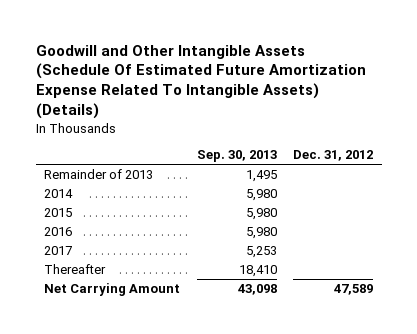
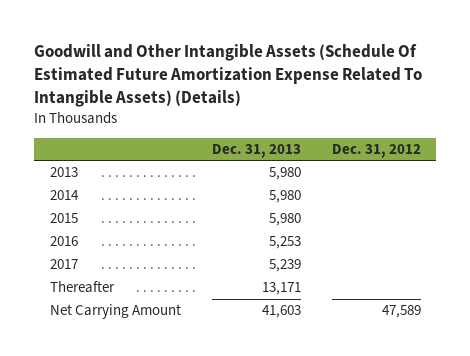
[196,150,277,163] Sep. 30, 2013 -> none
none -> [211,143,301,158] Dec. 31, 2013
[43,168,153,179] Remainder of 2013 -> [49,167,78,178] 2013

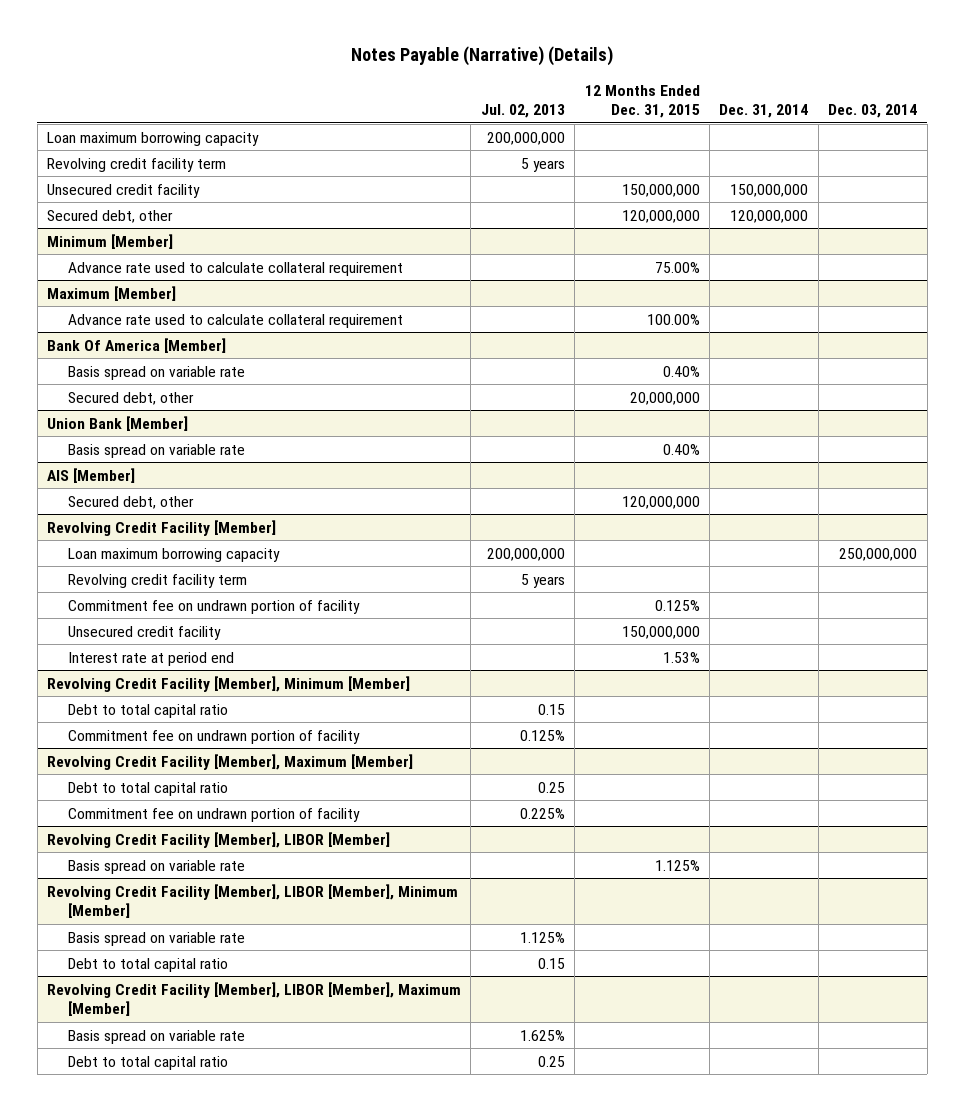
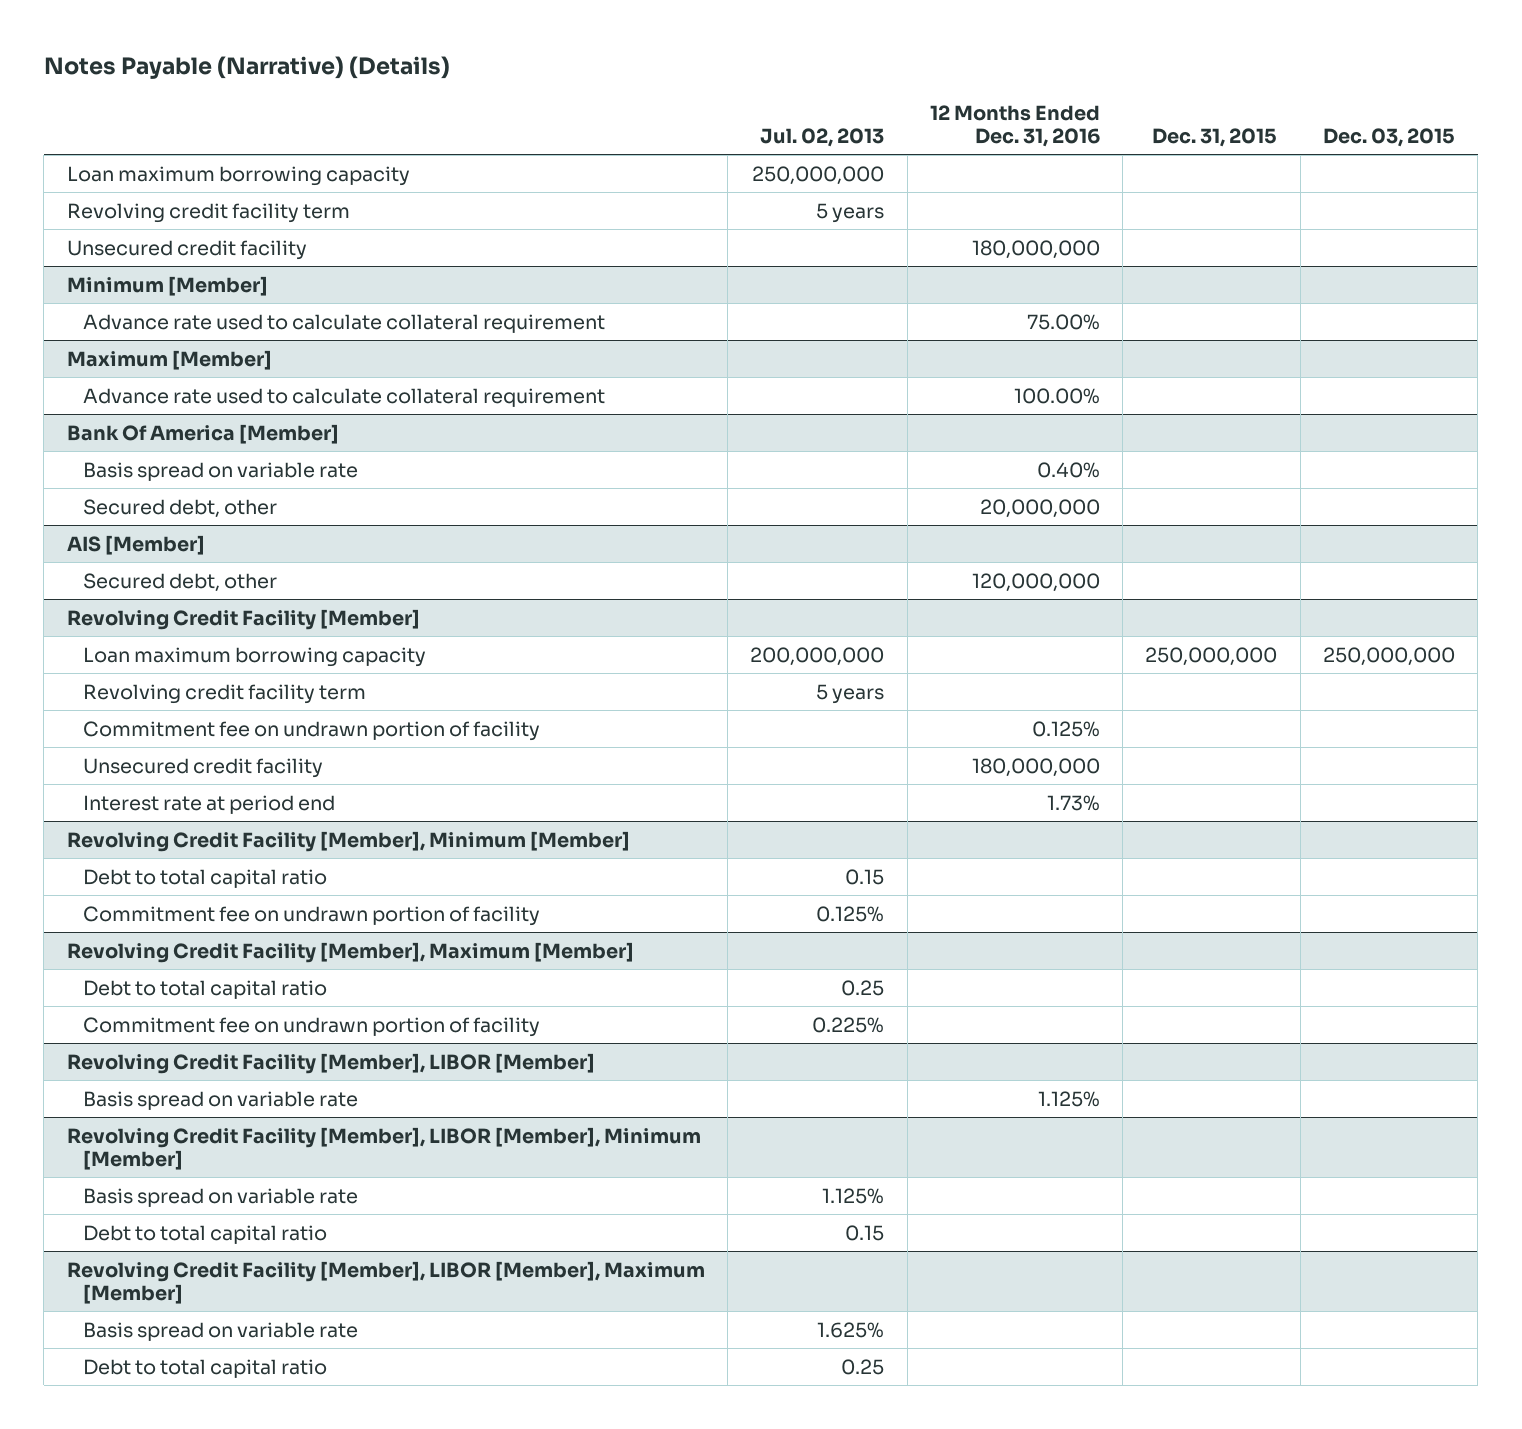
[584,84,700,119] 12 Months Ended Dec. 31, 2015 -> none
[719,104,809,119] Dec. 31, 2014 -> none
[828,104,918,119] Dec. 03, 2014 -> none
none -> [929,104,1100,147] 12 Months Ended Dec. 31, 2016
none -> [1152,127,1278,147] Dec. 31, 2015
none -> [1322,127,1455,147] Dec. 03, 2015
[486,131,565,145] 200,000,000 -> [752,165,885,185] 250,000,000
[46,209,173,223] Secured debt, other -> none
[46,415,188,431] Union Bank [Member] -> none
[67,443,245,458] Basis spread on variable rate -> none

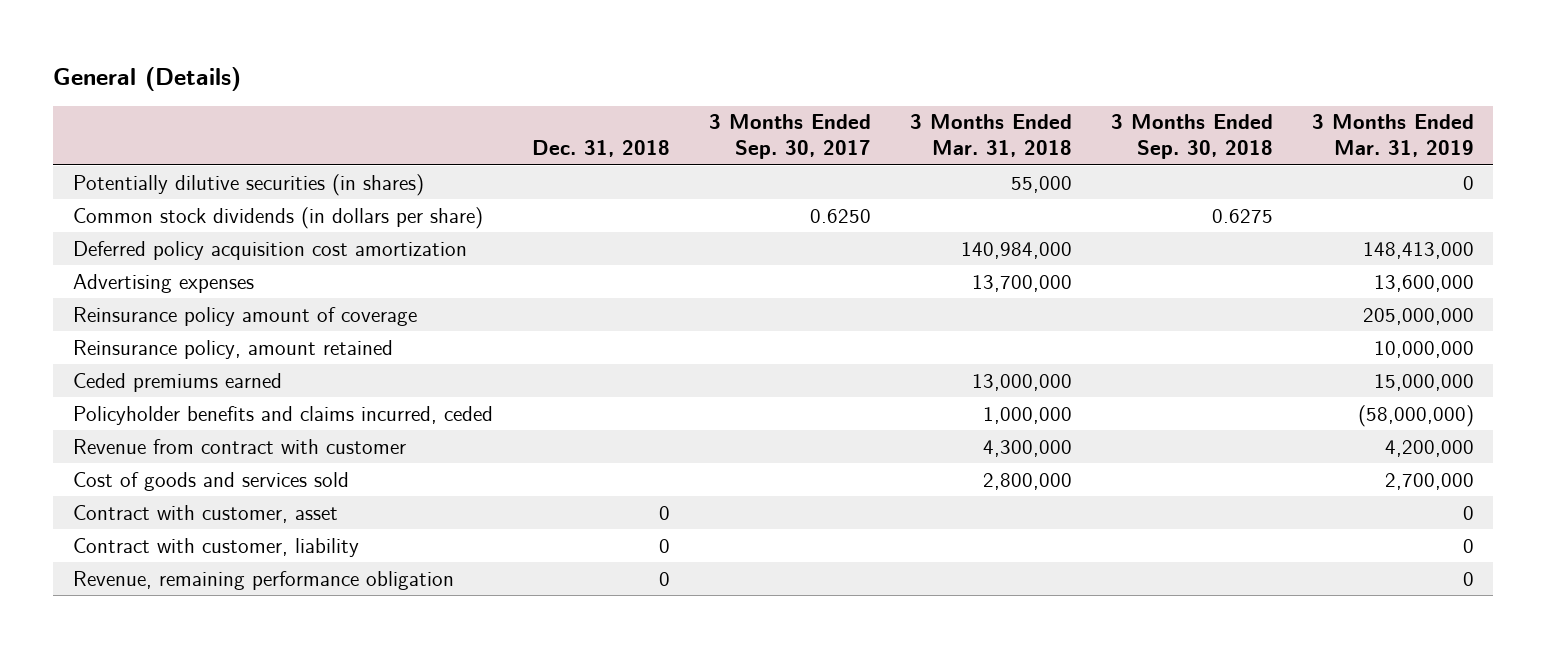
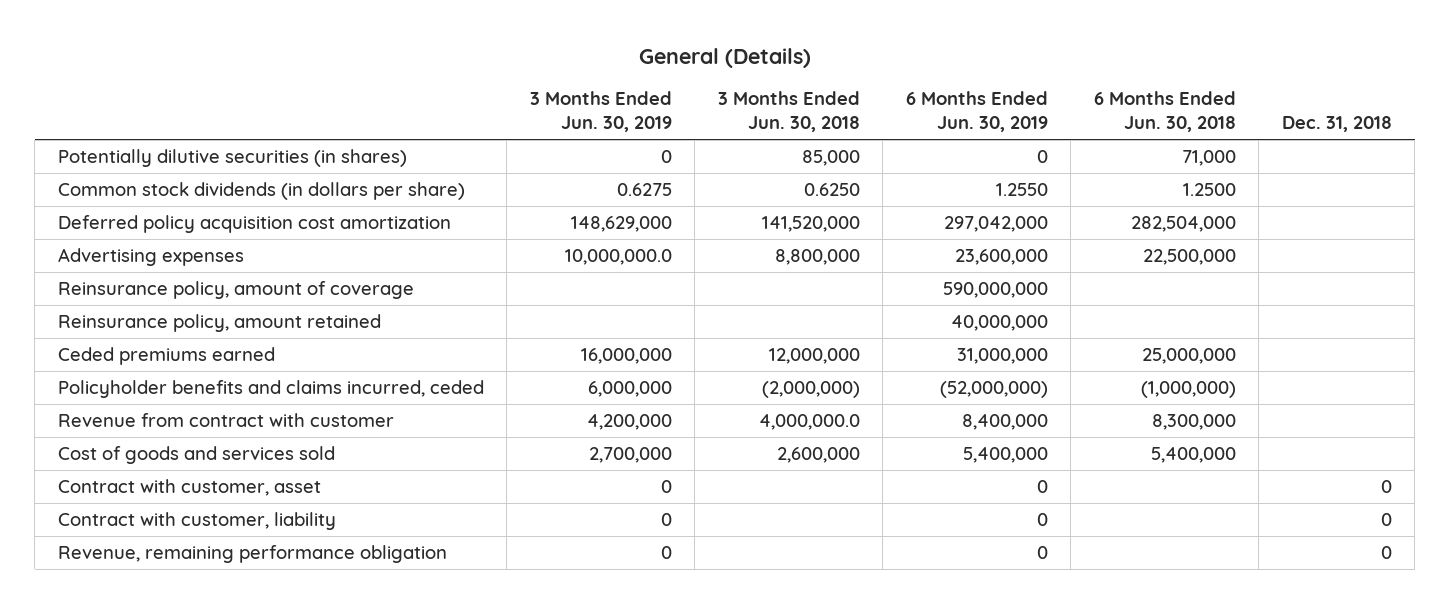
[708,114,871,160] 3 Months Ended Sep. 30, 2017 -> none
[909,114,1072,158] 3 Months Ended Mar. 31, 2018 -> none
[1110,114,1273,160] 3 Months Ended Sep. 30, 2018 -> none
[1311,114,1474,158] 3 Months Ended Mar. 31, 2019 -> none
none -> [529,91,672,133] 3 Months Ended Jun. 30, 2019
none -> [717,91,860,133] 3 Months Ended Jun. 30, 2018
none -> [905,91,1048,133] 6 Months Ended Jun. 30, 2019
none -> [1093,91,1236,133] 6 Months Ended Jun. 30, 2018
[72,306,417,326] Reinsurance policy amount of coverage -> [57,281,414,300] Reinsurance policy, amount of coverage

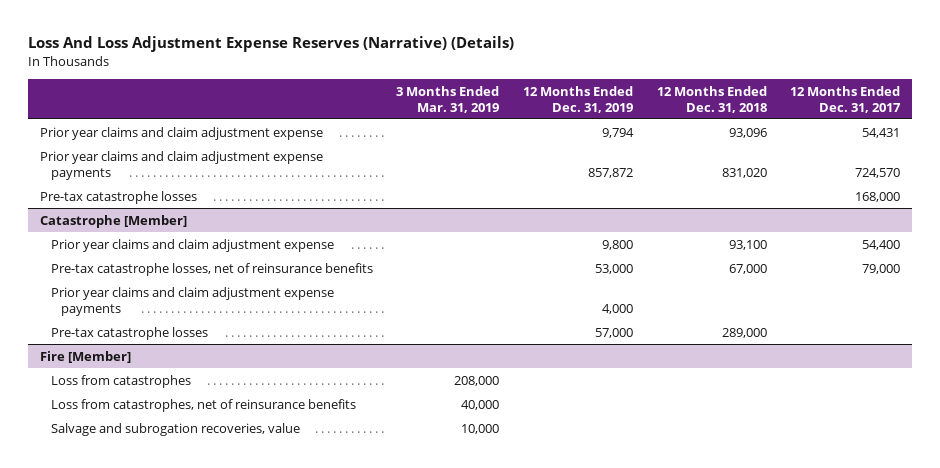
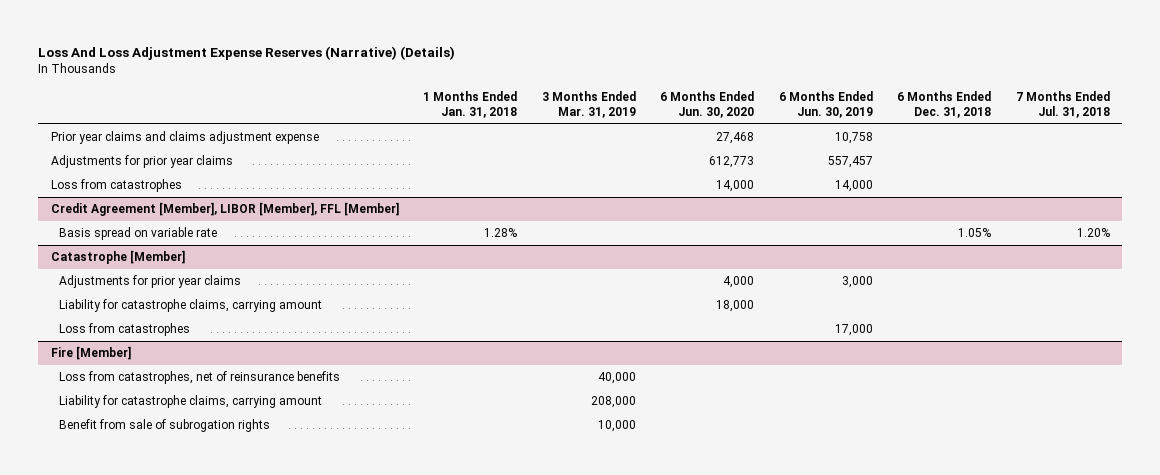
[522,85,633,113] 12 Months Ended Dec. 31, 2019 -> none
[656,85,767,113] 12 Months Ended Dec. 31, 2018 -> none
[790,85,902,113] 12 Months Ended Dec. 31, 2017 -> none
none -> [423,91,518,119] 1 Months Ended Jan. 31, 2018
none -> [660,91,755,119] 6 Months Ended Jun. 30, 2020
none -> [778,91,873,119] 6 Months Ended Jun. 30, 2019
none -> [897,91,992,119] 6 Months Ended Dec. 31, 2018
none -> [1015,91,1110,119] 7 Months Ended Jul. 31, 2018
[39,190,197,204] Pre-tax catastrophe losses -> none
[39,126,323,140] Prior year claims and claim adjustment expense -> [50,131,319,145] Prior year claims and claims adjustment expense
[39,150,323,180] Prior year claims and claim adjustment expense payments -> [50,155,233,169] Adjustments for prior year claims
none -> [50,179,182,193] Loss from catastrophes
none -> [50,202,399,217] Credit Agreement [Member], LIBOR [Member], FFL [Member]
none -> [59,227,218,241] Basis spread on variable rate
[50,238,334,252] Prior year claims and claim adjustment expense -> none
[50,262,373,276] Pre-tax catastrophe losses, net of reinsurance benefits -> none
[50,286,334,316] Prior year claims and claim adjustment expense payments -> [59,275,242,289] Adjustments for prior year claims
[50,326,208,340] Pre-tax catastrophe losses -> [59,299,323,313] Liability for catastrophe claims, carrying amount
none -> [59,323,191,337] Loss from catastrophes
[50,374,191,388] Loss from catastrophes -> none
none -> [59,395,323,409] Liability for catastrophe claims, carrying amount
[50,422,300,436] Salvage and subrogation recoveries, value -> [59,419,271,433] Benefit from sale of subrogation rights

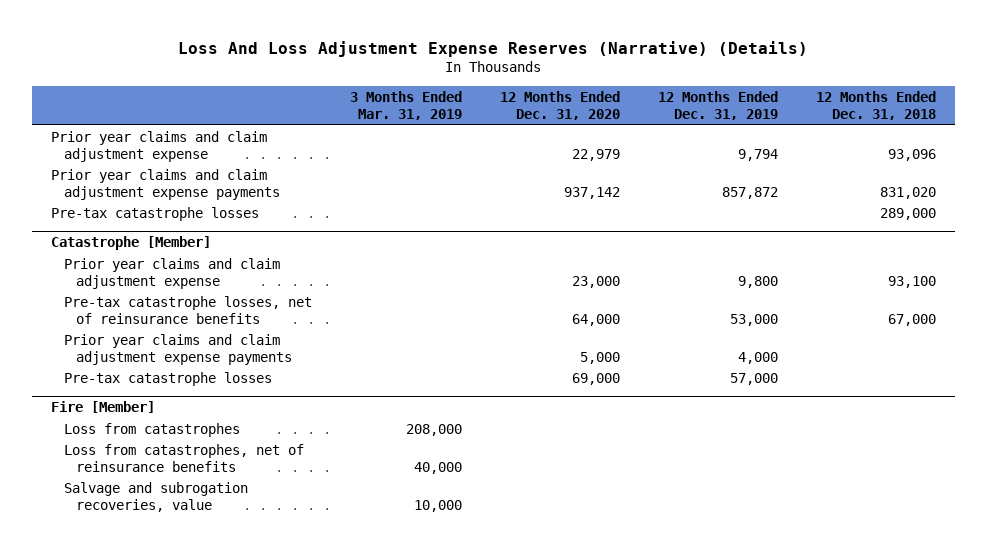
[423,91,518,119] 1 Months Ended Jan. 31, 2018 -> none
[660,91,755,119] 6 Months Ended Jun. 30, 2020 -> none
[778,91,873,119] 6 Months Ended Jun. 30, 2019 -> none
[897,91,992,119] 6 Months Ended Dec. 31, 2018 -> none
[1015,91,1110,119] 7 Months Ended Jul. 31, 2018 -> none
none -> [499,90,620,120] 12 Months Ended Dec. 31, 2020
none -> [657,90,778,120] 12 Months Ended Dec. 31, 2019
none -> [815,90,936,120] 12 Months Ended Dec. 31, 2018
[50,179,182,193] Loss from catastrophes -> none
[50,202,399,217] Credit Agreement [Member], LIBOR [Member], FFL [Member] -> none
[59,227,218,241] Basis spread on variable rate -> none
[50,131,319,145] Prior year claims and claims adjustment expense -> [51,130,268,162] Prior year claims and claim adjustment expense
[50,155,233,169] Adjustments for prior year claims -> [51,168,280,200] Prior year claims and claim adjustment expense payments
none -> [51,206,260,221] Pre-tax catastrophe losses
[59,323,191,337] Loss from catastrophes -> none
none -> [63,257,280,289] Prior year claims and claim adjustment expense
none -> [63,295,312,324] Pre-tax catastrophe losses, net of reinsurance benefits
[59,275,242,289] Adjustments for prior year claims -> [63,333,293,365] Prior year claims and claim adjustment expense payments
[59,299,323,313] Liability for catastrophe claims, carrying amount -> [63,371,272,386] Pre-tax catastrophe losses
none -> [63,422,240,437] Loss from catastrophes
[59,395,323,409] Liability for catastrophe claims, carrying amount -> none
[59,419,271,433] Benefit from sale of subrogation rights -> [63,481,248,512] Salvage and subrogation recoveries, value

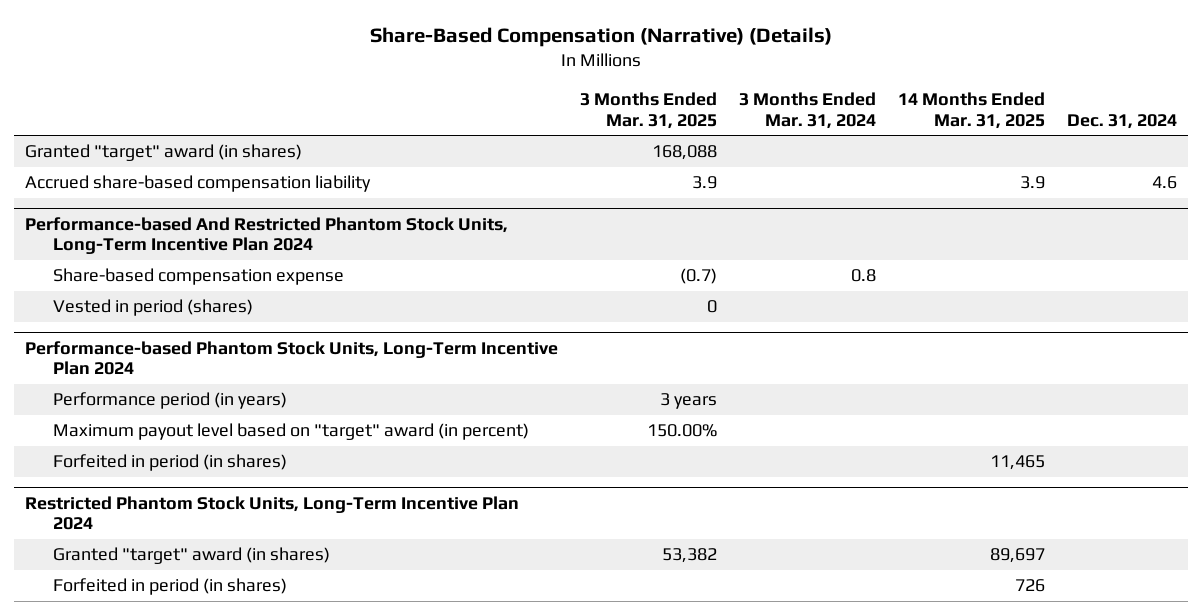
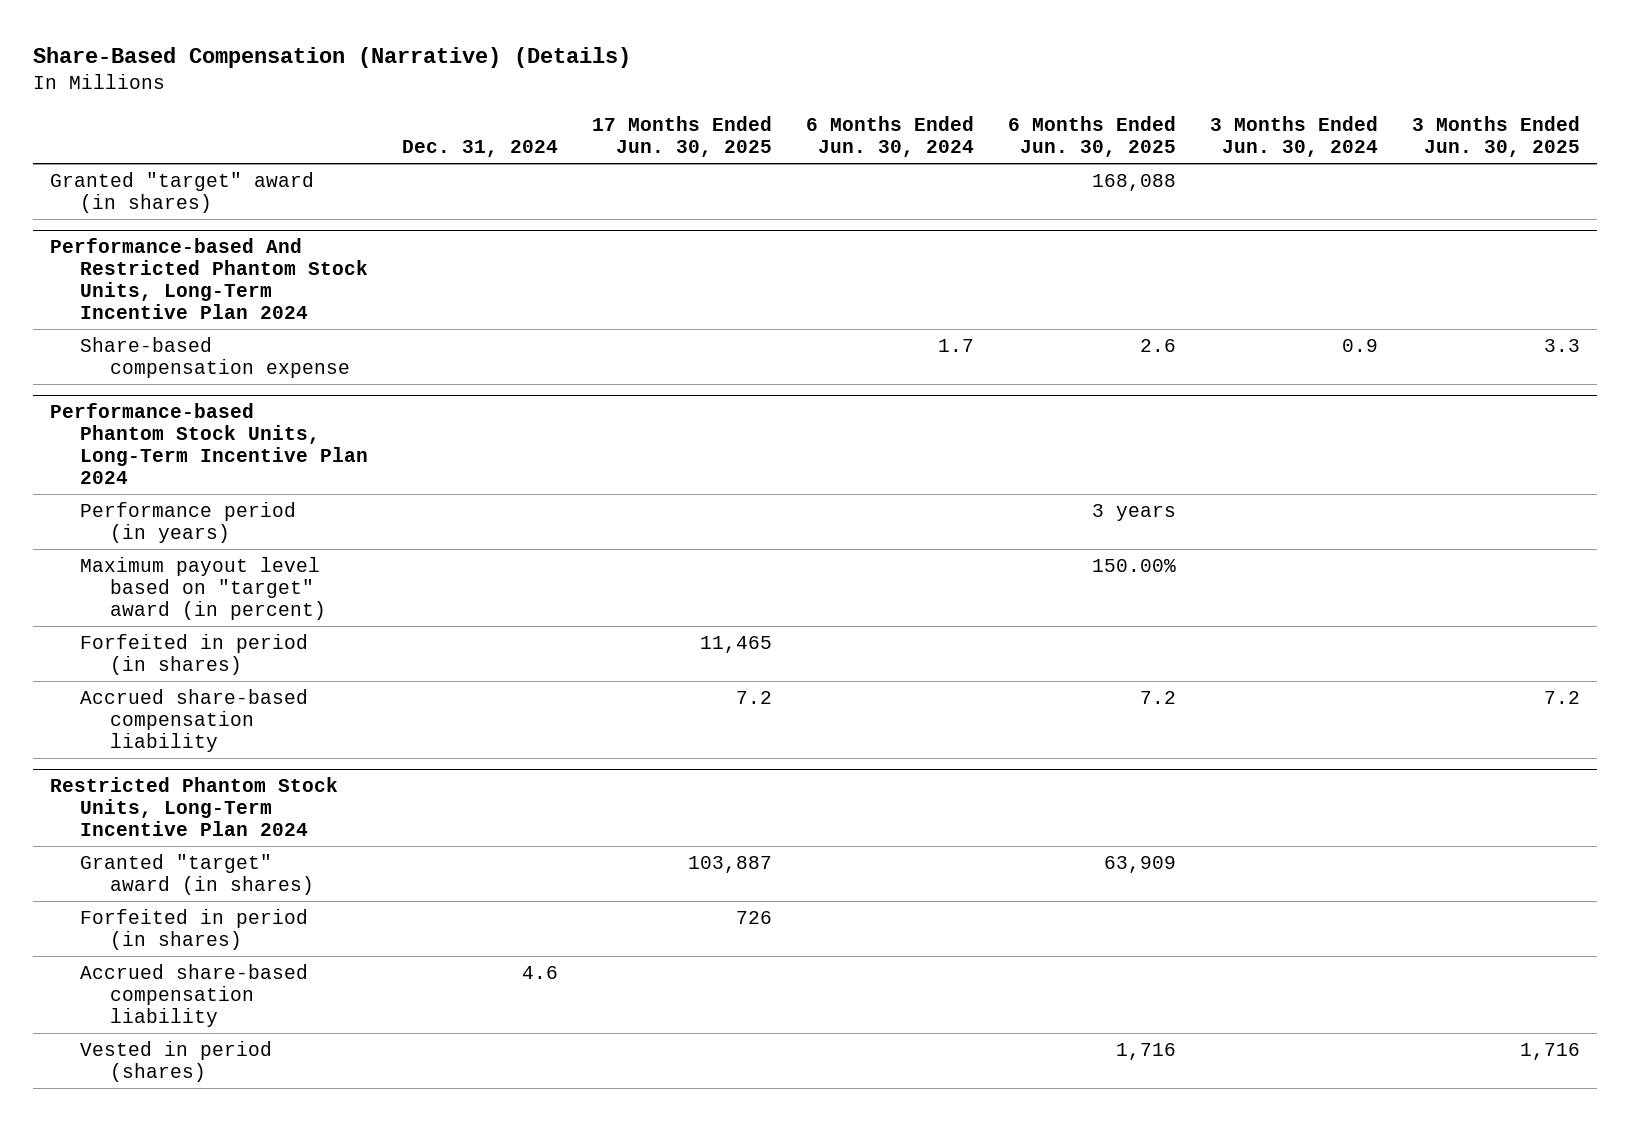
[580,91,718,129] 3 Months Ended Mar. 31, 2025 -> none
[739,91,877,129] 3 Months Ended Mar. 31, 2024 -> none
[898,91,1046,129] 14 Months Ended Mar. 31, 2025 -> none
none -> [591,115,772,158] 17 Months Ended Jun. 30, 2025
none -> [805,115,974,158] 6 Months Ended Jun. 30, 2024
none -> [1007,115,1176,158] 6 Months Ended Jun. 30, 2025
none -> [1209,115,1378,158] 3 Months Ended Jun. 30, 2024
none -> [1411,115,1580,158] 3 Months Ended Jun. 30, 2025
[25,175,372,193] Accrued share-based compensation liability -> none
[52,299,253,317] Vested in period (shares) -> none
none -> [80,688,309,753] Accrued share-based compensation liability
none -> [80,963,309,1028] Accrued share-based compensation liability
none -> [80,1040,273,1082] Vested in period (shares)

